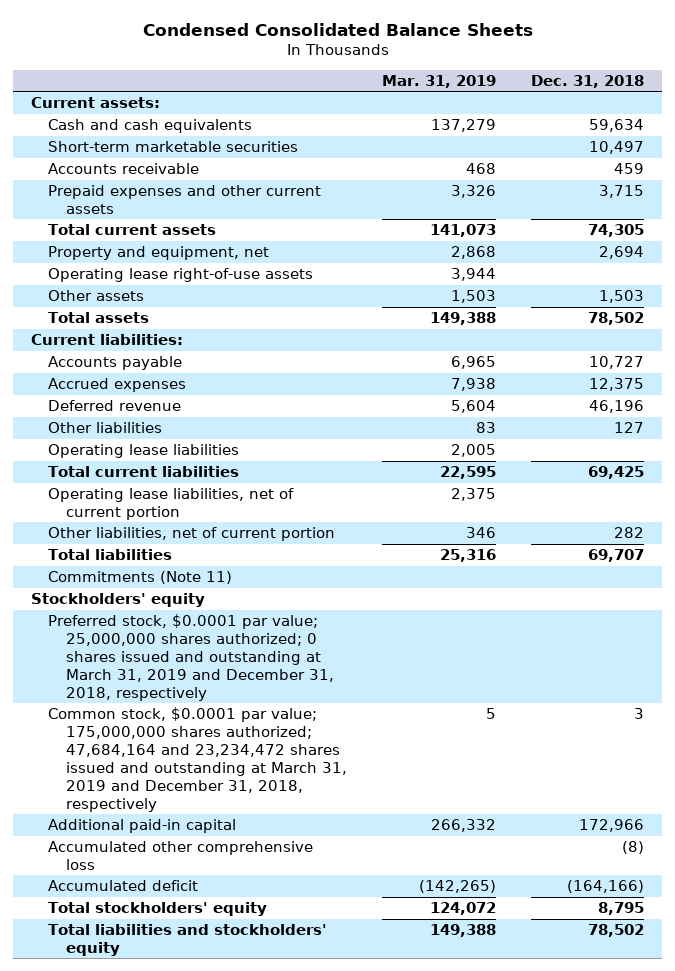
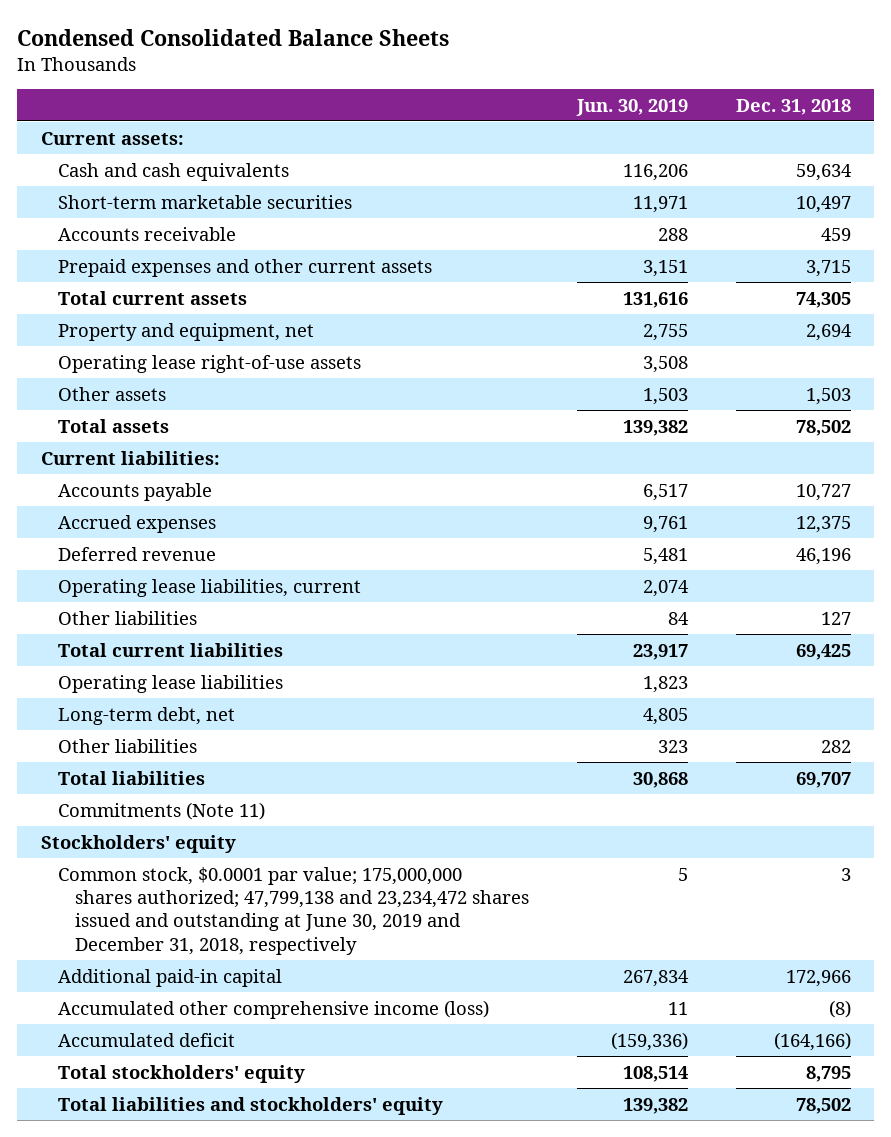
[382,74,497,88] Mar. 31, 2019 -> none
none -> [576,98,689,116] Jun. 30, 2019
none -> [57,578,361,597] Operating lease liabilities, current
[48,488,295,520] Operating lease liabilities, net of current portion -> none
[48,444,240,459] Operating lease liabilities -> [57,674,283,693] Operating lease liabilities
none -> [57,706,235,725] Long-term debt, net
[48,527,336,542] Other liabilities, net of current portion -> [57,738,197,753] Other liabilities
[48,614,335,701] Preferred stock, $0.0001 par value; 25,000,000 shares authorized; 0 shares issued and outstanding at March 31, 2019 and December 31, 2018, respectively -> none
[48,707,348,812] Common stock, $0.0001 par value; 175,000,000 shares authorized; 47,684,164 and 23,234,472 shares issued and outstanding at March 31, 2019 and December 31, 2018, respectively -> [57,866,530,955] Common stock, $0.0001 par value; 175,000,000 shares authorized; 47,799,138 and 23,234,472 shares issued and outstanding at June 30, 2019 and December 31, 2018, respectively
[48,841,314,870] Accumulated other comprehensive loss -> [57,999,489,1019] Accumulated other comprehensive income (loss)

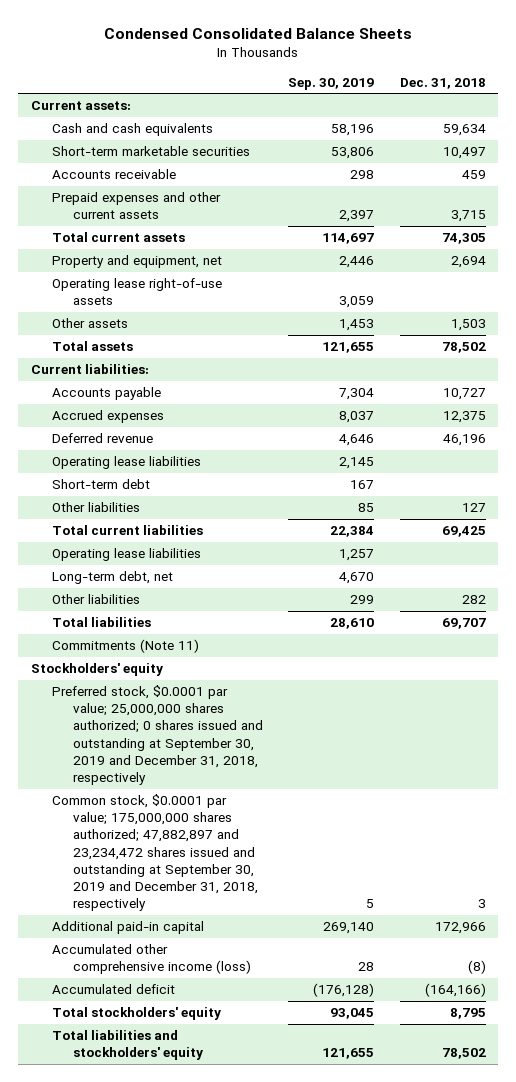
[576,98,689,116] Jun. 30, 2019 -> none
none -> [288,77,375,90] Sep. 30, 2019
[57,578,361,597] Operating lease liabilities, current -> [51,456,201,470] Operating lease liabilities
none -> [51,479,150,490] Short-term debt
none -> [51,685,263,785] Preferred stock, $0.0001 par value; 25,000,000 shares authorized; 0 shares issued and outstanding at September 30, 2019 and December 31, 2018, respectively
[57,866,530,955] Common stock, $0.0001 par value; 175,000,000 shares authorized; 47,799,138 and 23,234,472 shares issued and outstanding at June 30, 2019 and December 31, 2018, respectively -> [51,794,258,912] Common stock, $0.0001 par value; 175,000,000 shares authorized; 47,882,897 and 23,234,472 shares issued and outstanding at September 30, 2019 and December 31, 2018, respectively

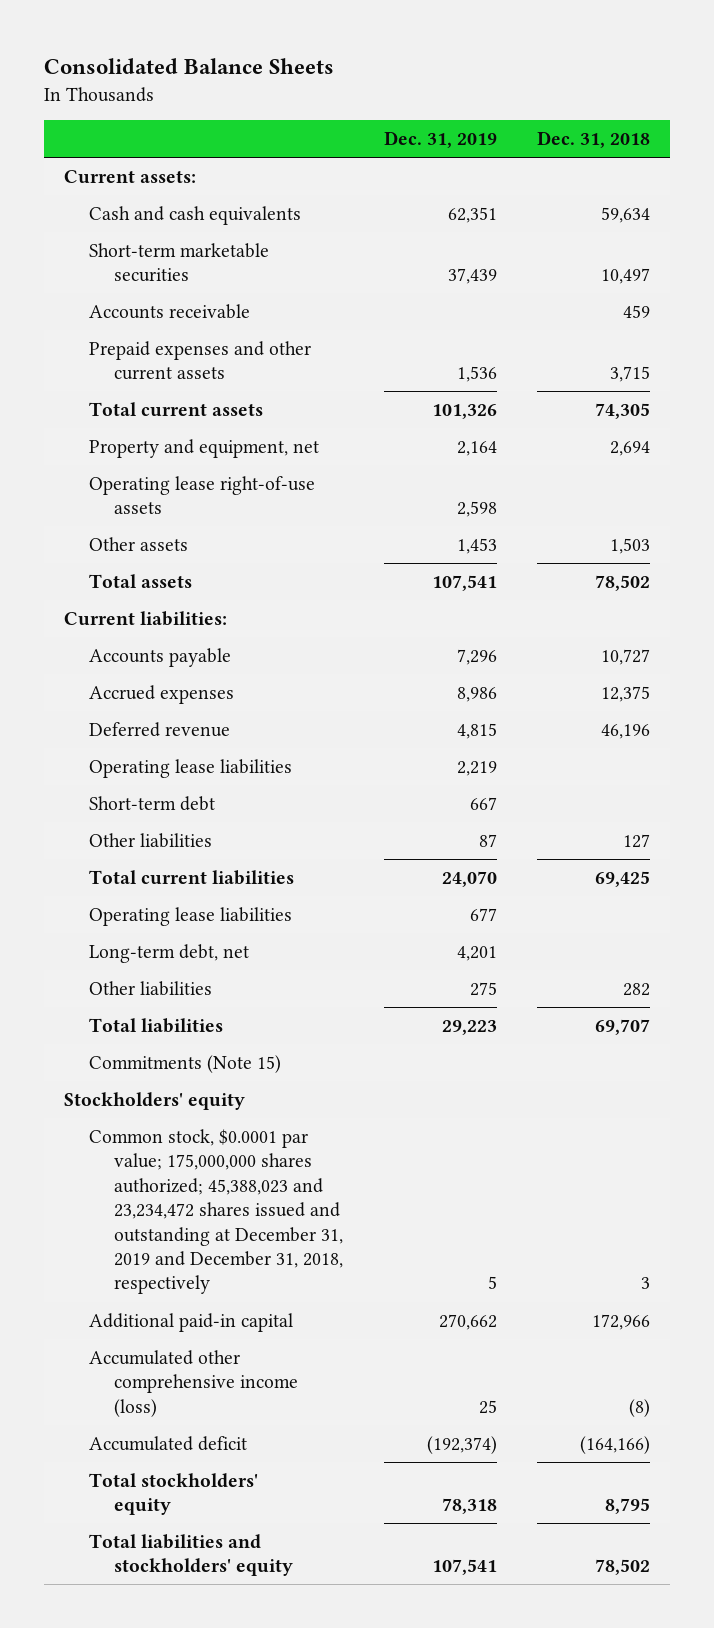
[104,27,413,39] Condensed Consolidated Balance Sheets -> [44,58,335,75] Consolidated Balance Sheets
[288,77,375,90] Sep. 30, 2019 -> none
none -> [383,131,497,149] Dec. 31, 2019
[51,639,199,654] Commitments (Note 11) -> [89,1054,282,1073] Commitments (Note 15)
[51,685,263,785] Preferred stock, $0.0001 par value; 25,000,000 shares authorized; 0 shares issued and outstanding at September 30, 2019 and December 31, 2018, respectively -> none
[51,794,258,912] Common stock, $0.0001 par value; 175,000,000 shares authorized; 47,882,897 and 23,234,472 shares issued and outstanding at September 30, 2019 and December 31, 2018, respectively -> [89,1128,344,1295] Common stock, $0.0001 par value; 175,000,000 shares authorized; 45,388,023 and 23,234,472 shares issued and outstanding at December 31, 2019 and December 31, 2018, respectively

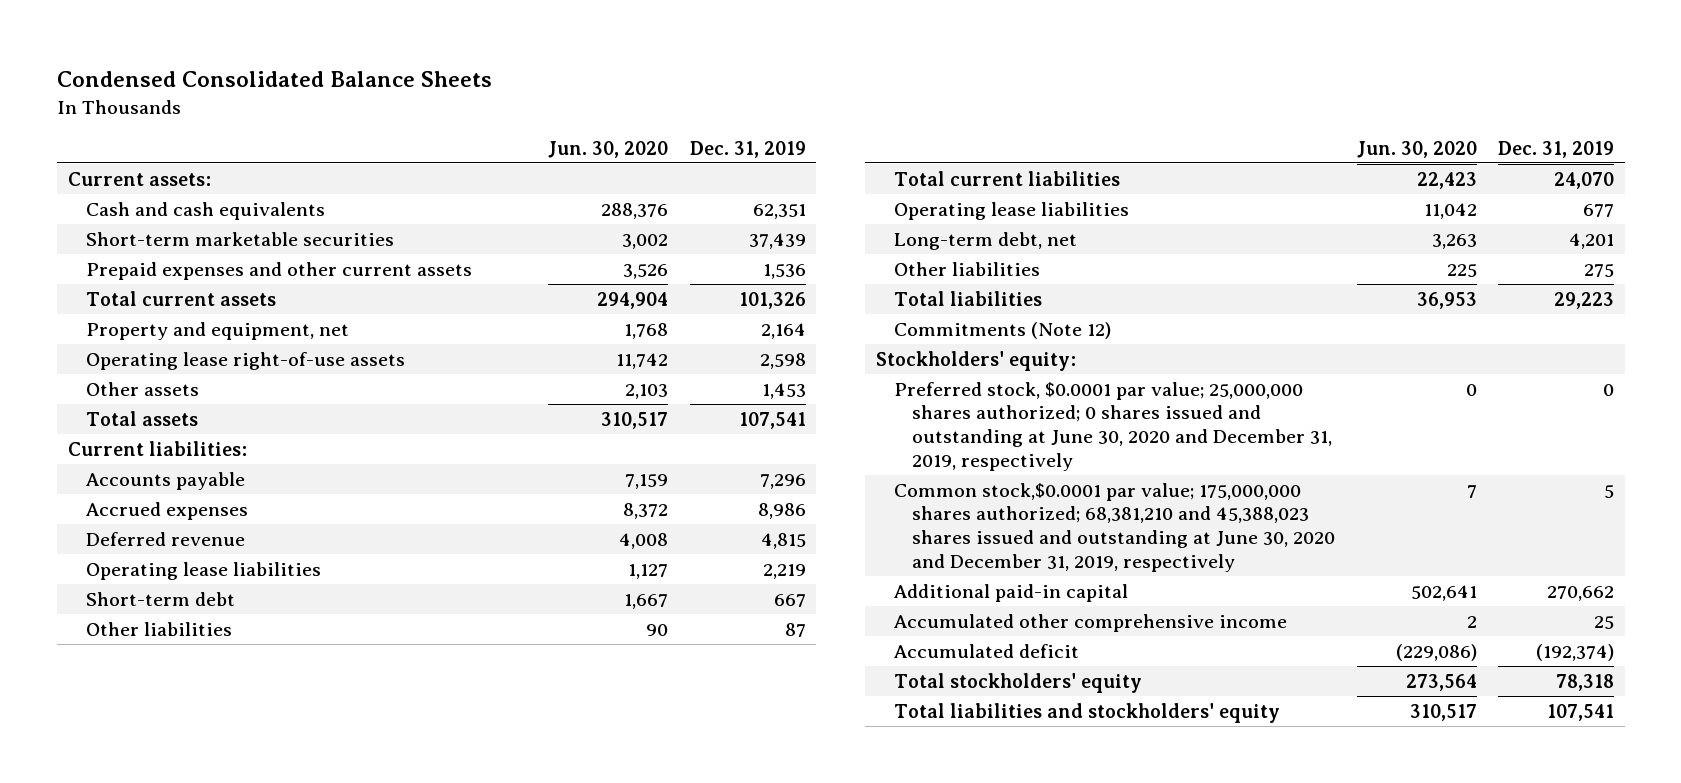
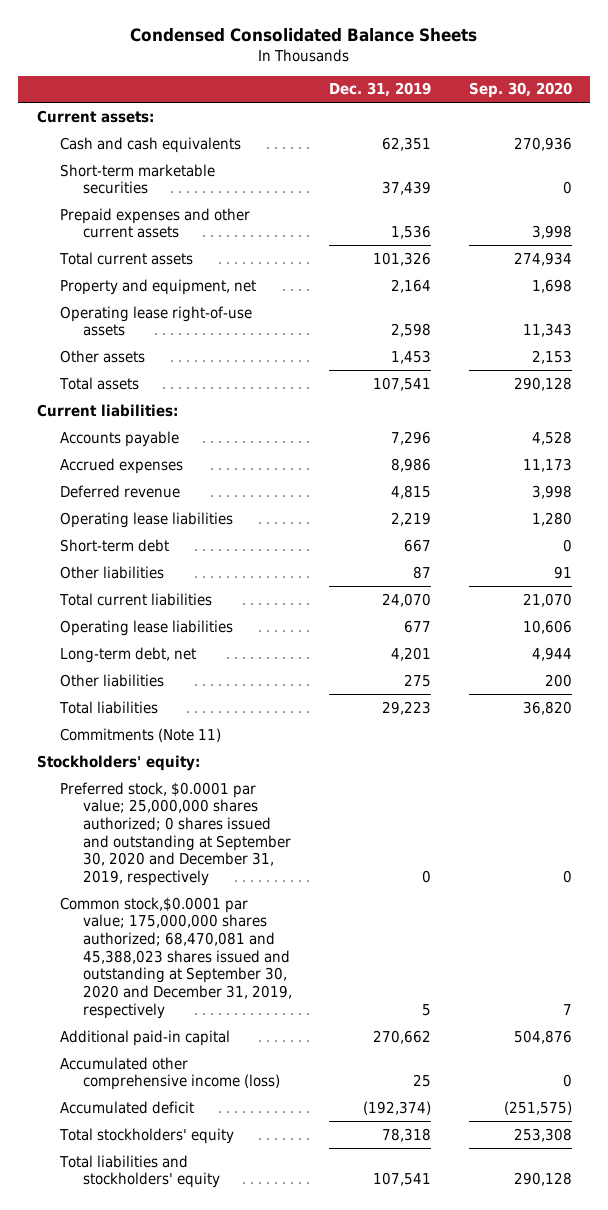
[548,140,669,158] Jun. 30, 2020 -> none
none -> [468,82,572,99] Sep. 30, 2020
[894,321,1112,339] Commitments (Note 12) -> [59,727,221,742] Commitments (Note 11)
[894,381,1333,471] Preferred stock, $0.0001 par value; 25,000,000 shares authorized; 0 shares issued and outstanding at June 30, 2020 and December 31, 2019, respectively -> [59,781,291,887] Preferred stock, $0.0001 par value; 25,000,000 shares authorized; 0 shares issued and outstanding at September 30, 2020 and December 31, 2019, respectively
[894,482,1336,572] Common stock,$0.0001 par value; 175,000,000 shares authorized; 68,381,210 and 45,388,023 shares issued and outstanding at June 30, 2020 and December 31, 2019, respectively -> [59,896,292,1019] Common stock,$0.0001 par value; 175,000,000 shares authorized; 68,470,081 and 45,388,023 shares issued and outstanding at September 30, 2020 and December 31, 2019, respectively
[894,613,1288,632] Accumulated other comprehensive income -> [59,1056,280,1091] Accumulated other comprehensive income (loss)

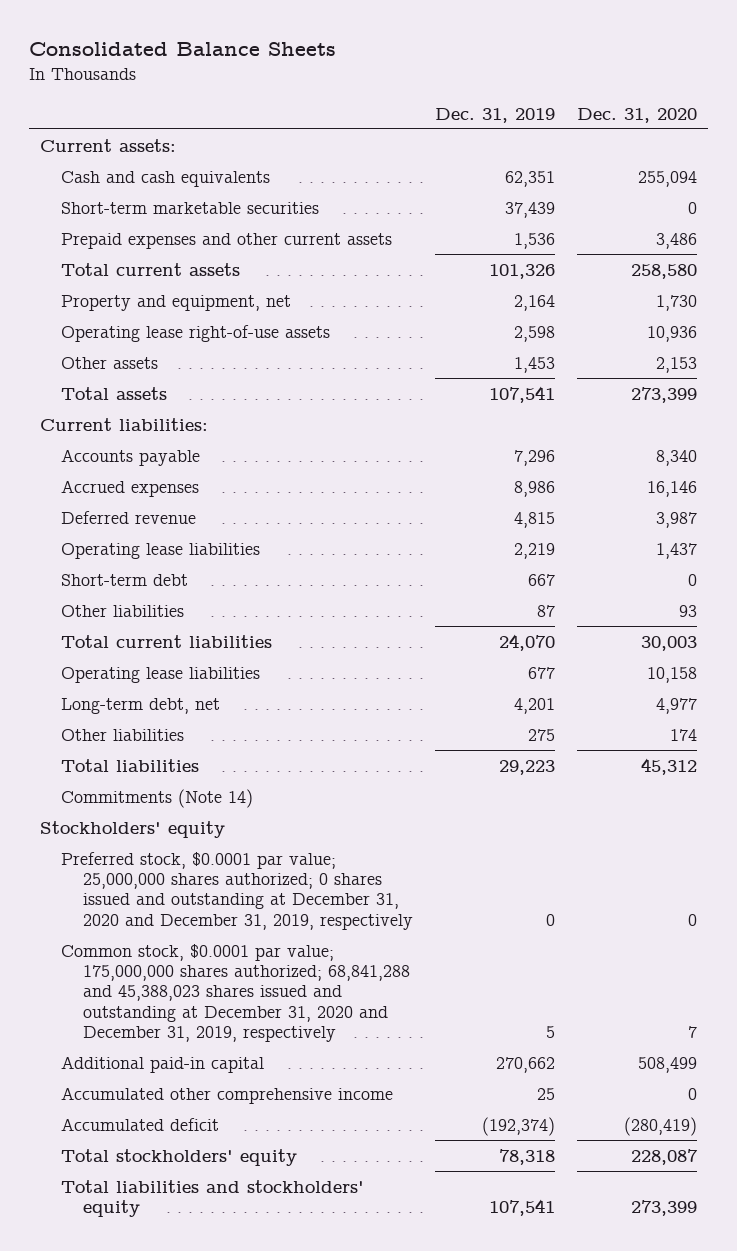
[130,28,478,43] Condensed Consolidated Balance Sheets -> [28,42,336,57] Consolidated Balance Sheets
[468,82,572,99] Sep. 30, 2020 -> none
none -> [577,107,698,123] Dec. 31, 2020
[59,727,221,742] Commitments (Note 11) -> [61,788,254,808] Commitments (Note 14)
[36,754,200,771] Stockholders' equity: -> [39,820,225,838] Stockholders' equity
[59,781,291,887] Preferred stock, $0.0001 par value; 25,000,000 shares authorized; 0 shares issued and outstanding at September 30, 2020 and December 31, 2019, respectively -> [61,851,413,930] Preferred stock, $0.0001 par value; 25,000,000 shares authorized; 0 shares issued and outstanding at December 31, 2020 and December 31, 2019, respectively
[59,896,292,1019] Common stock,$0.0001 par value; 175,000,000 shares authorized; 68,470,081 and 45,388,023 shares issued and outstanding at September 30, 2020 and December 31, 2019, respectively -> [61,943,410,1043] Common stock, $0.0001 par value; 175,000,000 shares authorized; 68,841,288 and 45,388,023 shares issued and outstanding at December 31, 2020 and December 31, 2019, respectively
[59,1056,280,1091] Accumulated other comprehensive income (loss) -> [61,1086,394,1104] Accumulated other comprehensive income

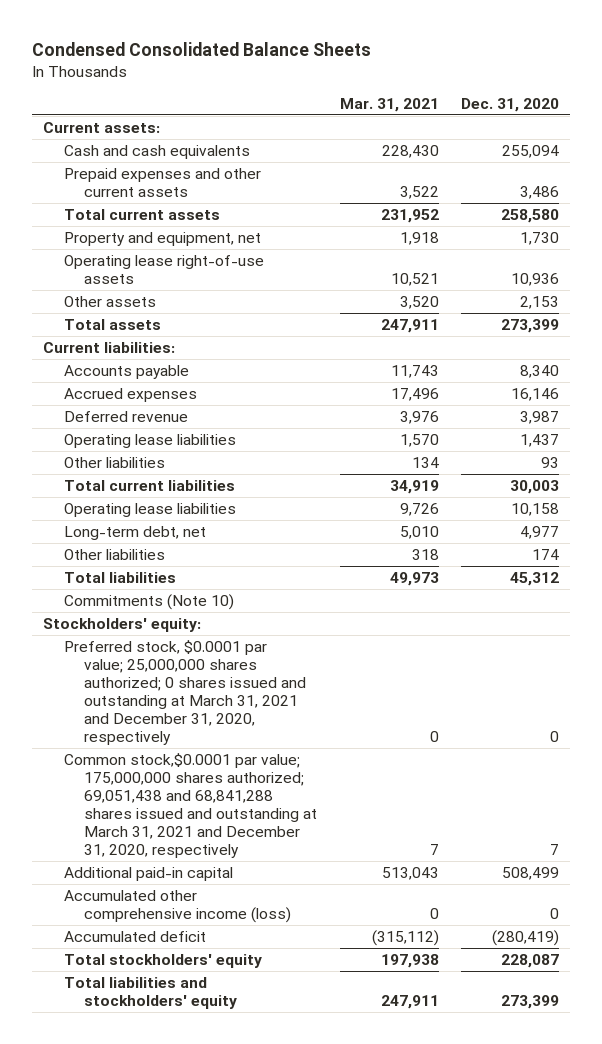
[28,42,336,57] Consolidated Balance Sheets -> [31,41,371,56] Condensed Consolidated Balance Sheets
[435,107,556,123] Dec. 31, 2019 -> none
none -> [339,97,439,112] Mar. 31, 2021
[61,201,320,214] Short-term marketable securities -> none
[61,573,189,586] Short-term debt -> none
[61,788,254,808] Commitments (Note 14) -> [63,593,234,610] Commitments (Note 10)
[39,820,225,838] Stockholders' equity -> [43,617,202,632] Stockholders' equity:
[61,851,413,930] Preferred stock, $0.0001 par value; 25,000,000 shares authorized; 0 shares issued and outstanding at December 31, 2020 and December 31, 2019, respectively -> [63,639,307,746] Preferred stock, $0.0001 par value; 25,000,000 shares authorized; 0 shares issued and outstanding at March 31, 2021 and December 31, 2020, respectively
[61,943,410,1043] Common stock, $0.0001 par value; 175,000,000 shares authorized; 68,841,288 and 45,388,023 shares issued and outstanding at December 31, 2020 and December 31, 2019, respectively -> [63,752,318,859] Common stock,$0.0001 par value; 175,000,000 shares authorized; 69,051,438 and 68,841,288 shares issued and outstanding at March 31, 2021 and December 31, 2020, respectively
[61,1086,394,1104] Accumulated other comprehensive income -> [63,889,292,923] Accumulated other comprehensive income (loss)

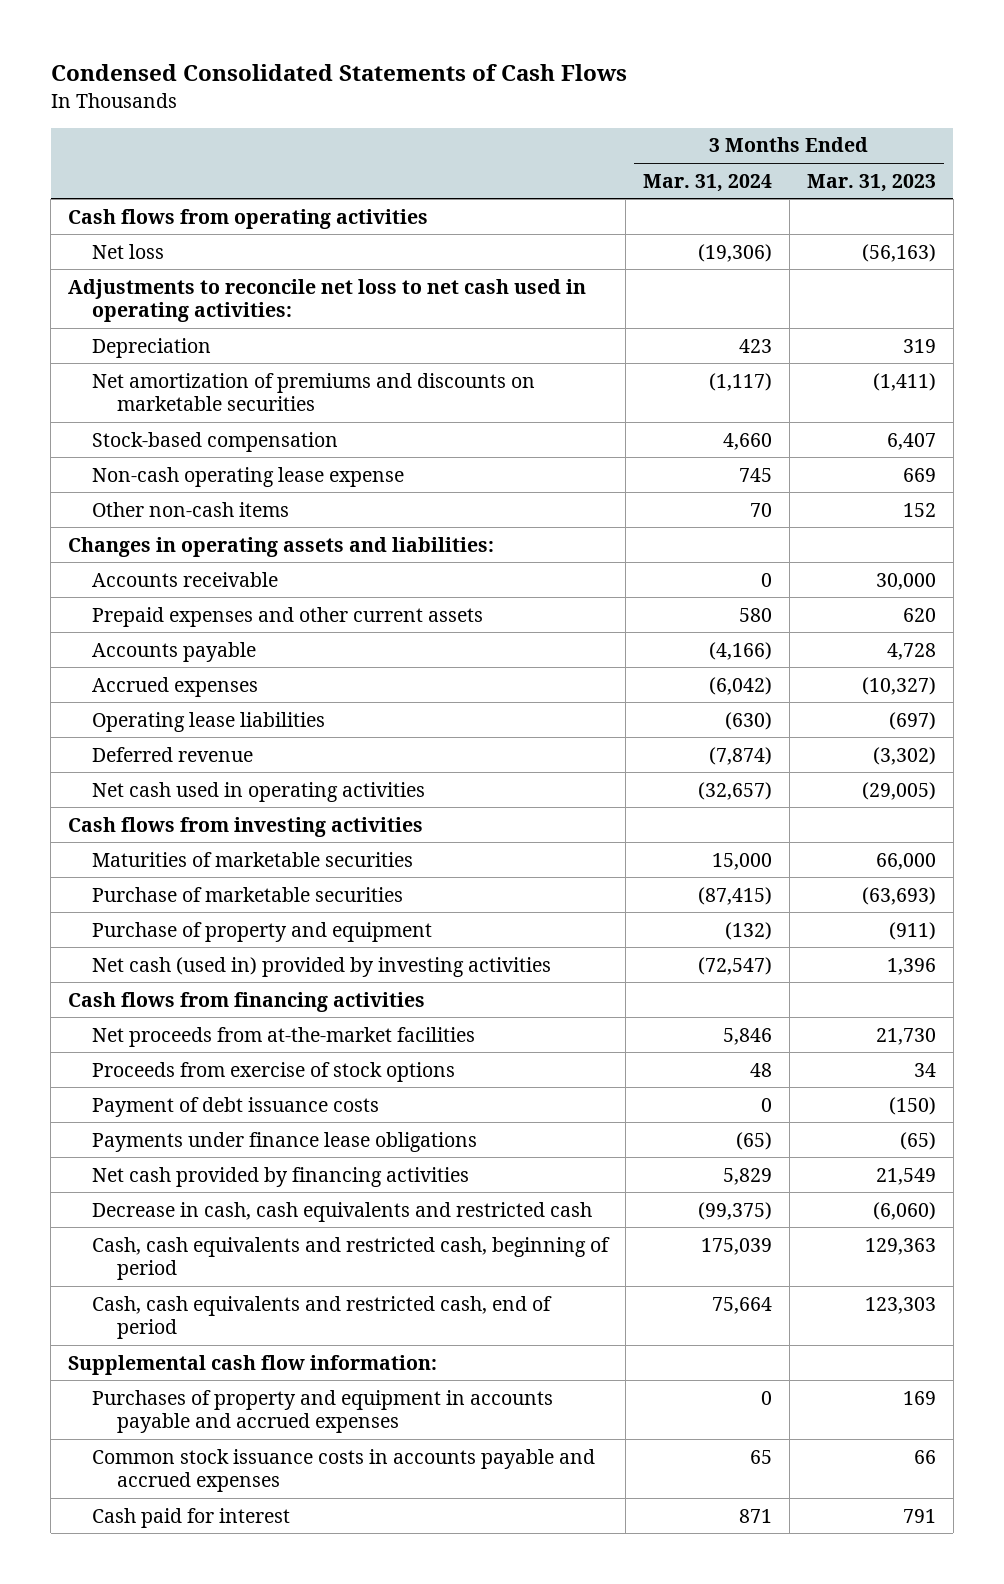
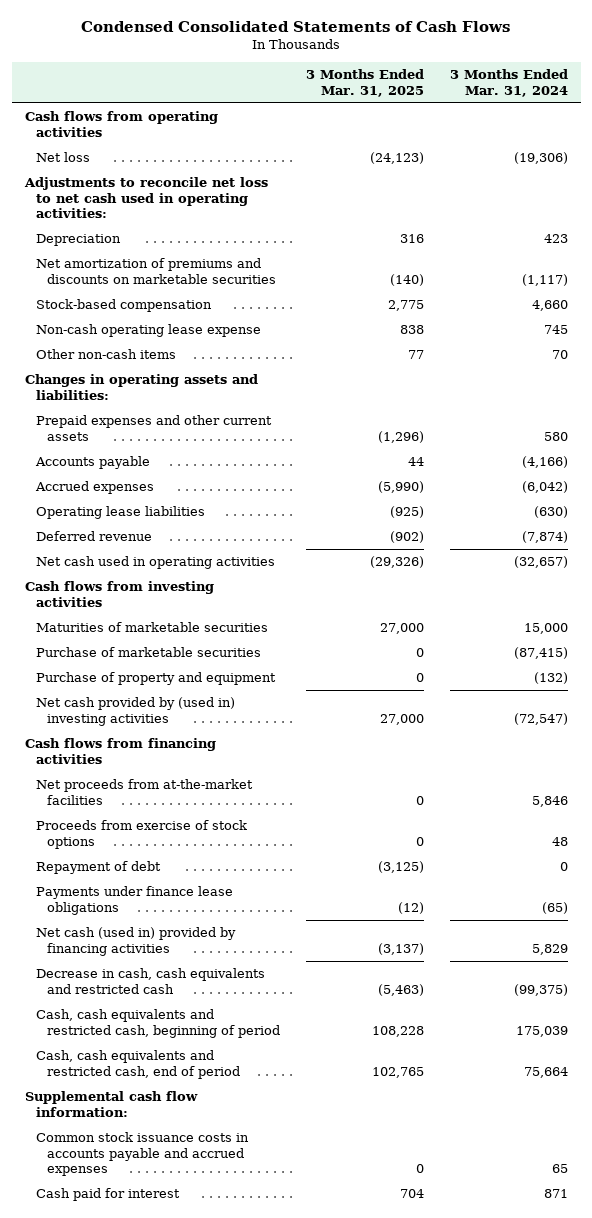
[806,173,936,192] Mar. 31, 2023 -> none
none -> [305,69,424,97] 3 Months Ended Mar. 31, 2025
[92,571,279,587] Accounts receivable -> none
[92,956,552,977] Net cash (used in) provided by investing activities -> [35,697,235,726] Net cash provided by (used in) investing activities
[92,1096,380,1117] Payment of debt issuance costs -> none
none -> [35,861,161,875] Repayment of debt
[92,1166,470,1187] Net cash provided by financing activities -> [35,927,236,956] Net cash (used in) provided by financing activities
[92,1389,554,1434] Purchases of property and equipment in accounts payable and accrued expenses -> none

